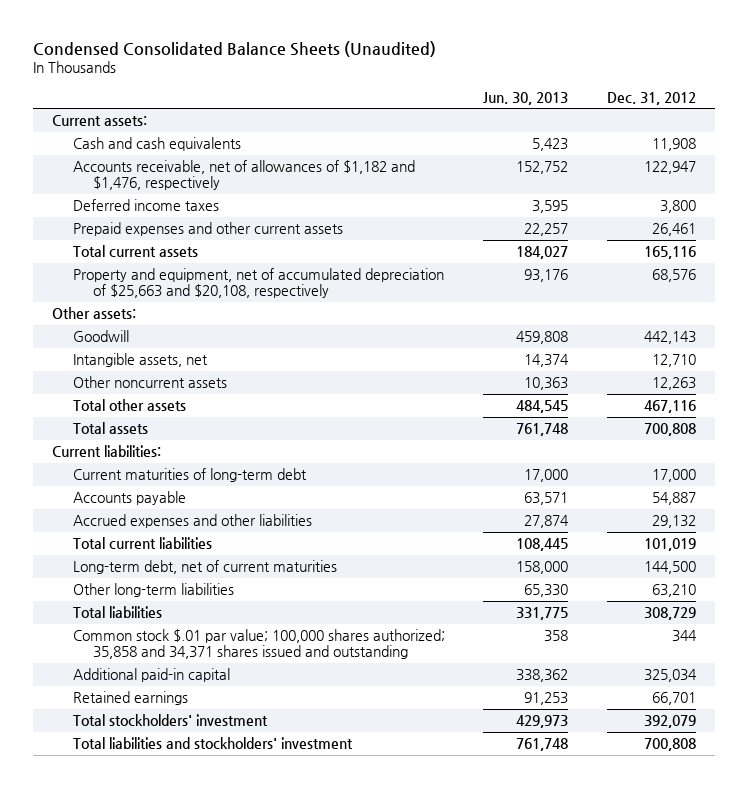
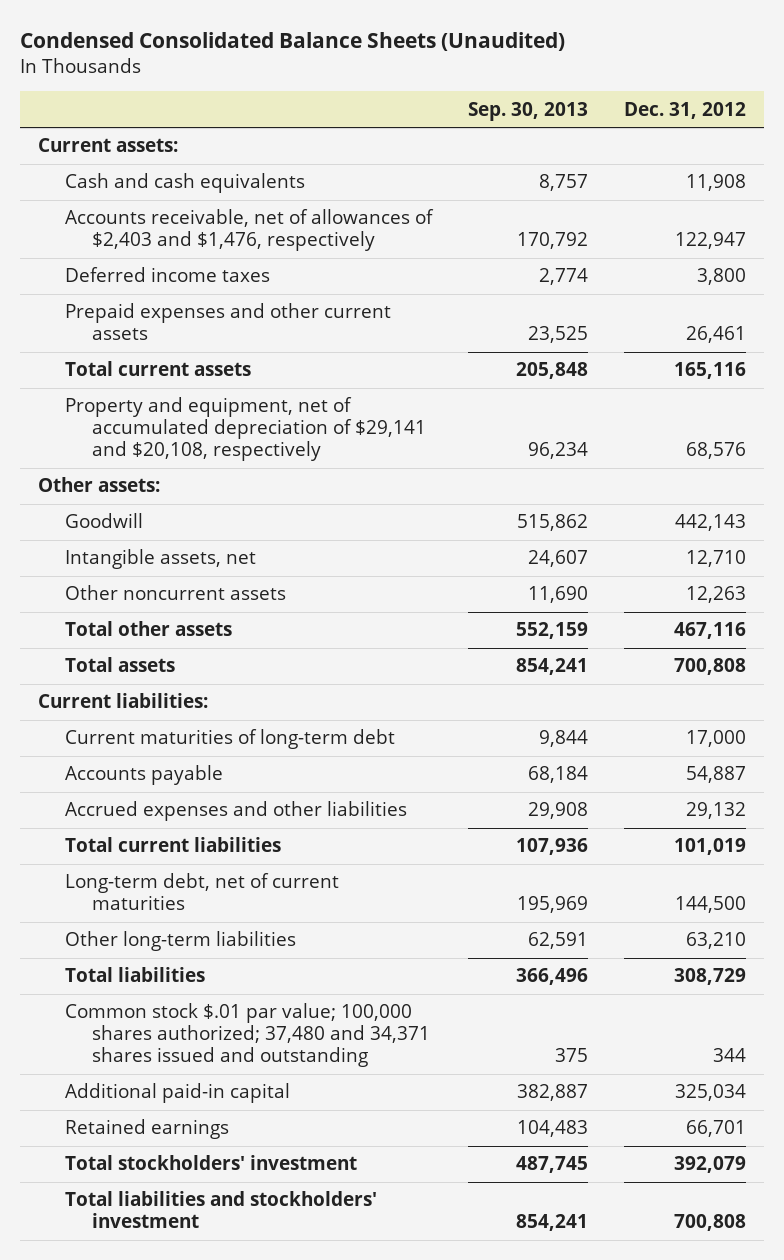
[483,91,569,105] Jun. 30, 2013 -> none
none -> [468,101,589,121] Sep. 30, 2013
[72,159,415,191] Accounts receivable, net of allowances of $1,182 and $1,476, respectively -> [64,209,434,252] Accounts receivable, net of allowances of $2,403 and $1,476, respectively
[72,267,444,299] Property and equipment, net of accumulated depreciation of $25,663 and $20,108, respectively -> [64,397,426,462] Property and equipment, net of accumulated depreciation of $29,141 and $20,108, respectively
[72,628,445,660] Common stock $.01 par value; 100,000 shares authorized; 35,858 and 34,371 shares issued and outstanding -> [64,1003,430,1068] Common stock $.01 par value; 100,000 shares authorized; 37,480 and 34,371 shares issued and outstanding

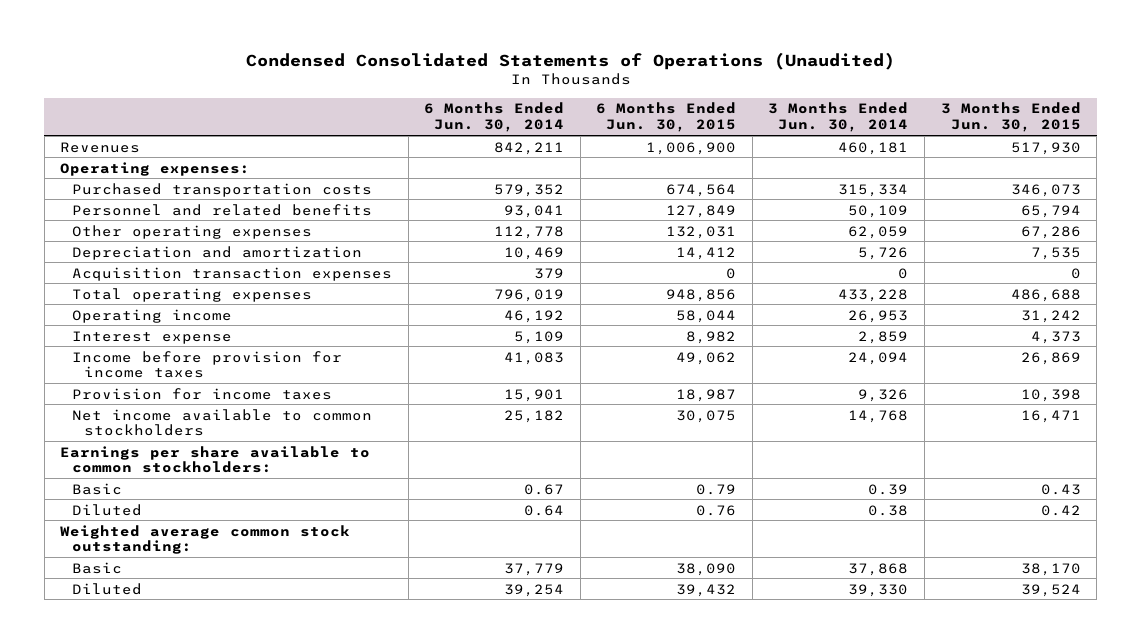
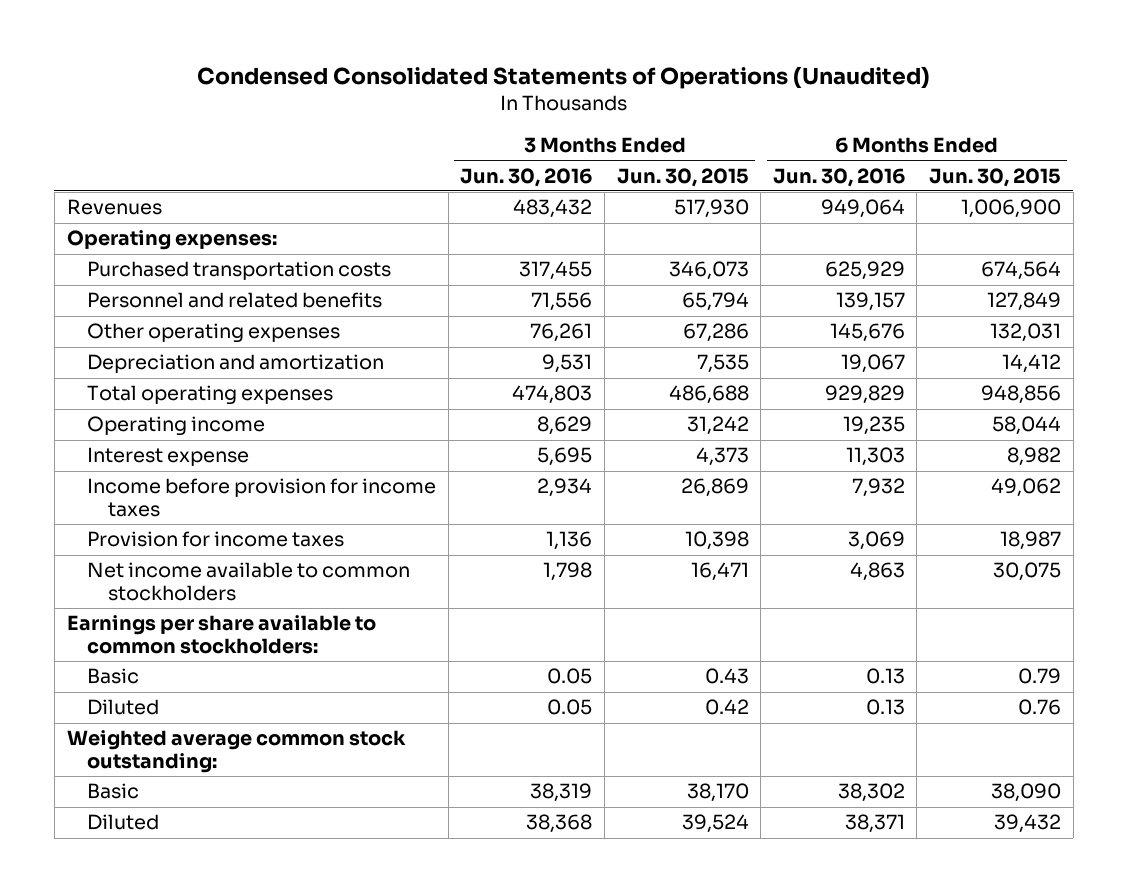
[424,102,565,133] 6 Months Ended Jun. 30, 2014 -> none
[768,102,909,133] 3 Months Ended Jun. 30, 2014 -> none
none -> [460,167,593,187] Jun. 30, 2016
none -> [772,167,905,187] Jun. 30, 2016
[72,266,393,281] Acquisition transaction expenses -> none

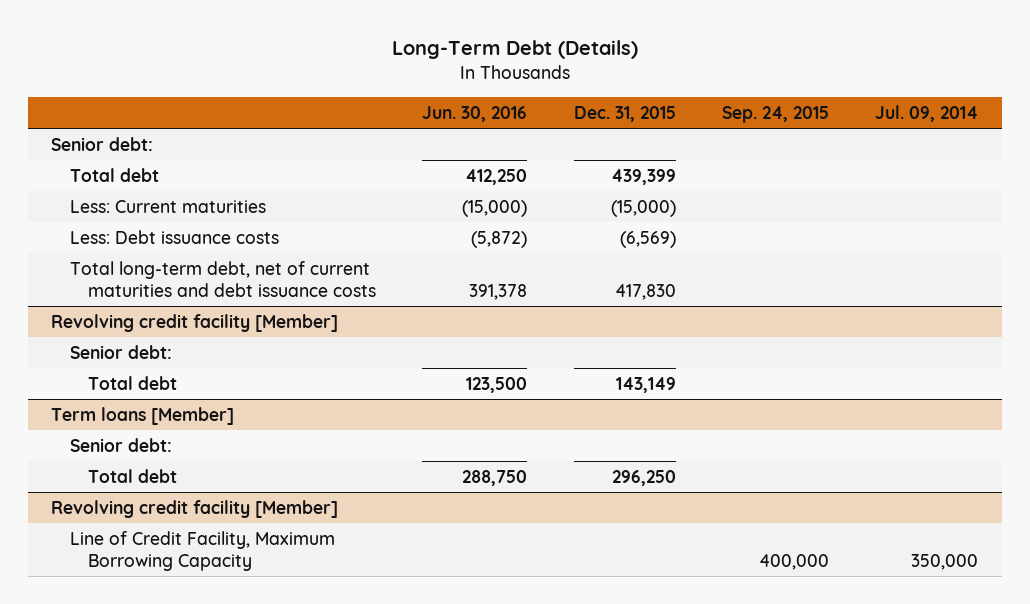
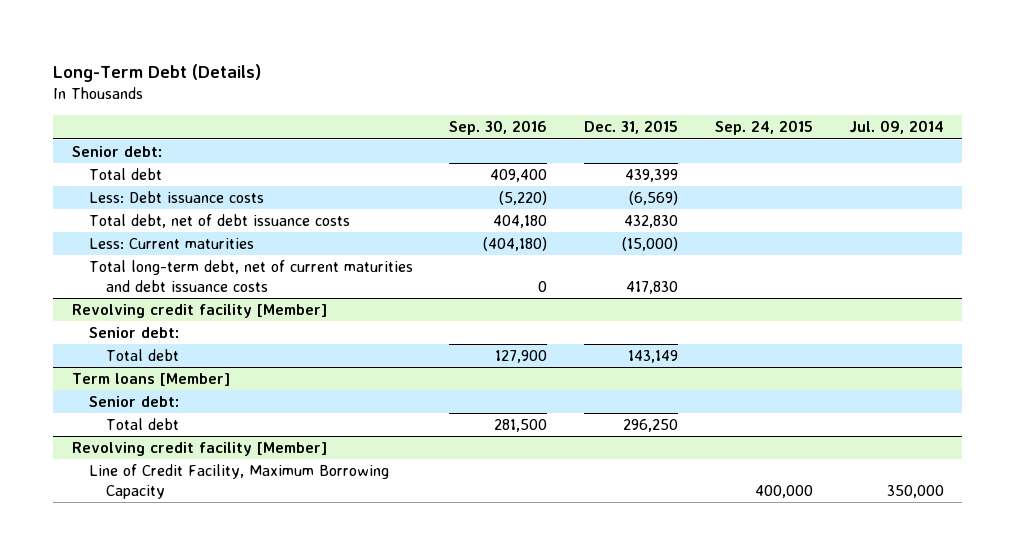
[422,105,528,122] Jun. 30, 2016 -> none
none -> [449,120,548,136] Sep. 30, 2016
none -> [88,214,350,229] Total debt, net of debt issuance costs
[69,199,266,213] Less: Current maturities -> [88,238,254,250] Less: Current maturities

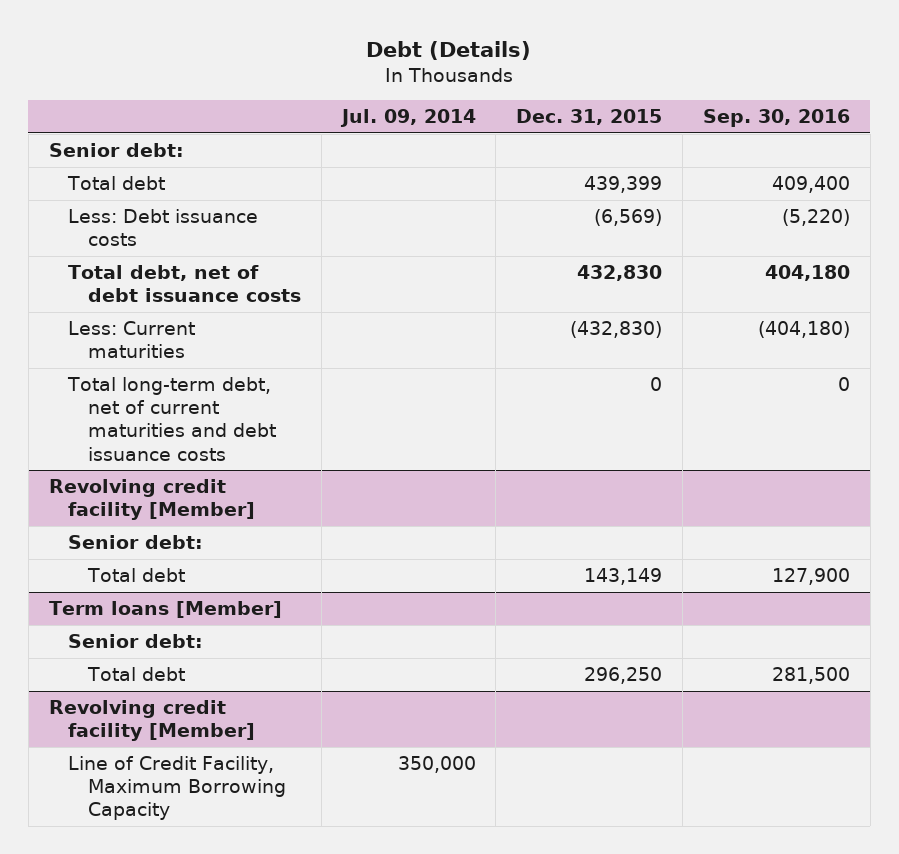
[53,64,262,83] Long-Term Debt (Details) -> [366,40,532,60] Debt (Details)
[714,120,813,136] Sep. 24, 2015 -> none
[621,237,678,252] (15,000) -> [570,321,663,339] (432,830)
[625,280,678,294] 417,830 -> [650,377,663,392] 0

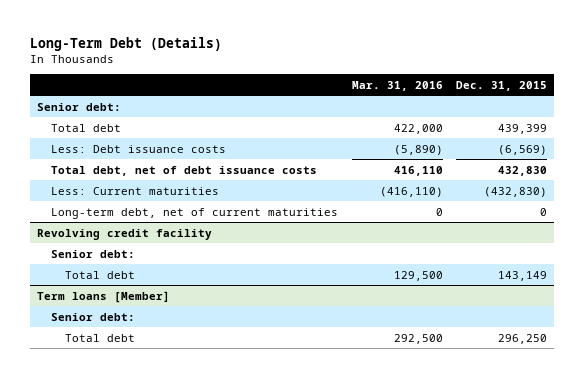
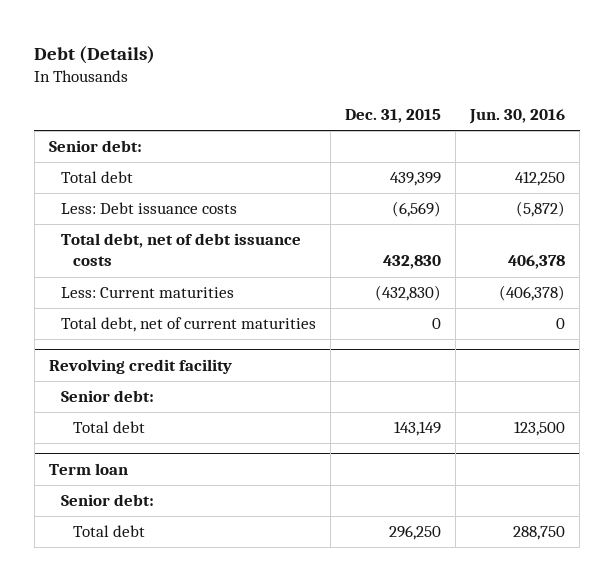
[30,36,223,51] Long-Term Debt (Details) -> [34,45,156,64] Debt (Details)
[351,80,443,91] Mar. 31, 2016 -> none
none -> [469,108,566,124] Jun. 30, 2016
[51,207,339,219] Long-term debt, net of current maturities -> [61,317,317,333] Total debt, net of current maturities
[36,290,170,303] Term loans [Member] -> [48,462,128,475] Term loan

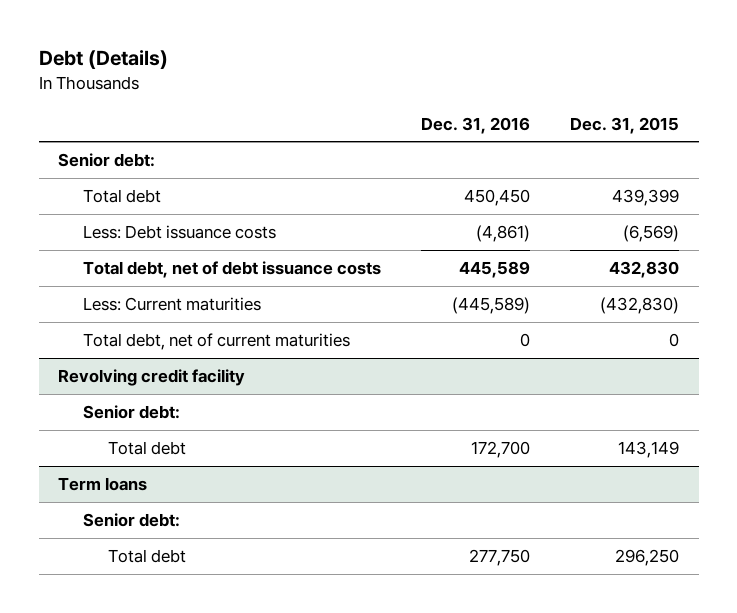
[469,108,566,124] Jun. 30, 2016 -> none
none -> [420,116,530,134] Dec. 31, 2016
[48,462,128,475] Term loan -> [58,476,148,491] Term loans

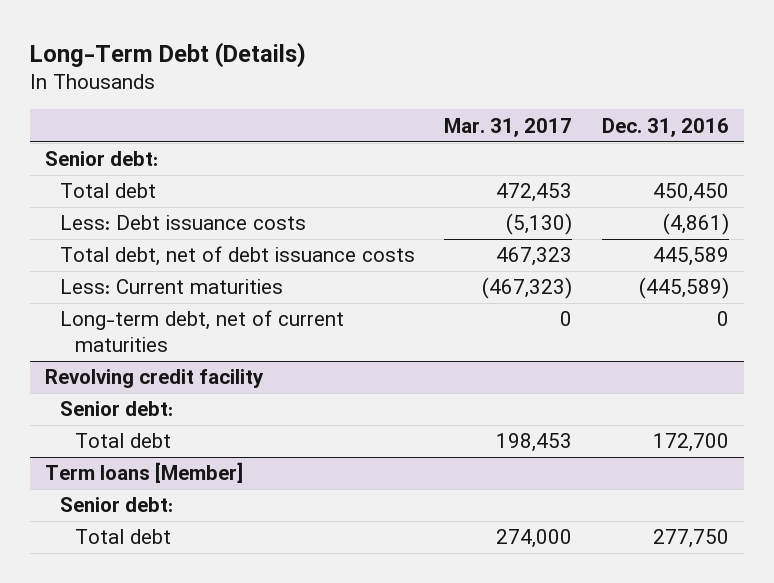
[38,50,168,70] Debt (Details) -> [30,41,307,68] Long-Term Debt (Details)
[569,116,679,134] Dec. 31, 2015 -> none
none -> [444,117,573,137] Mar. 31, 2017
[83,332,351,350] Total debt, net of current maturities -> [59,310,344,352] Long-term debt, net of current maturities
[58,476,148,491] Term loans -> [44,462,243,484] Term loans [Member]

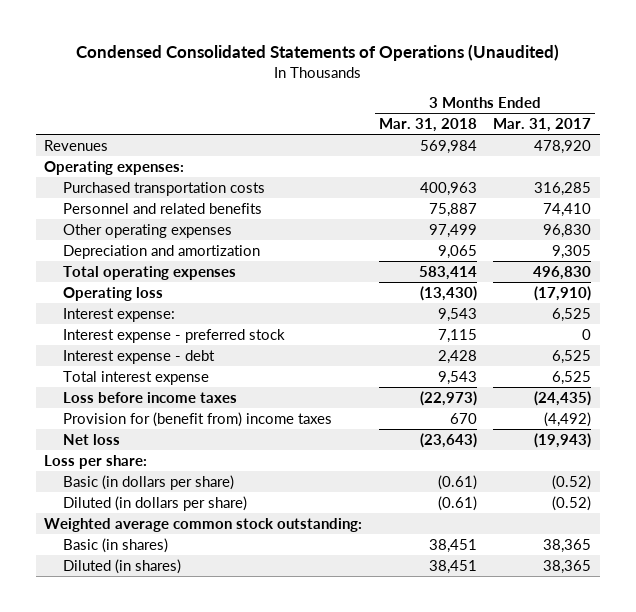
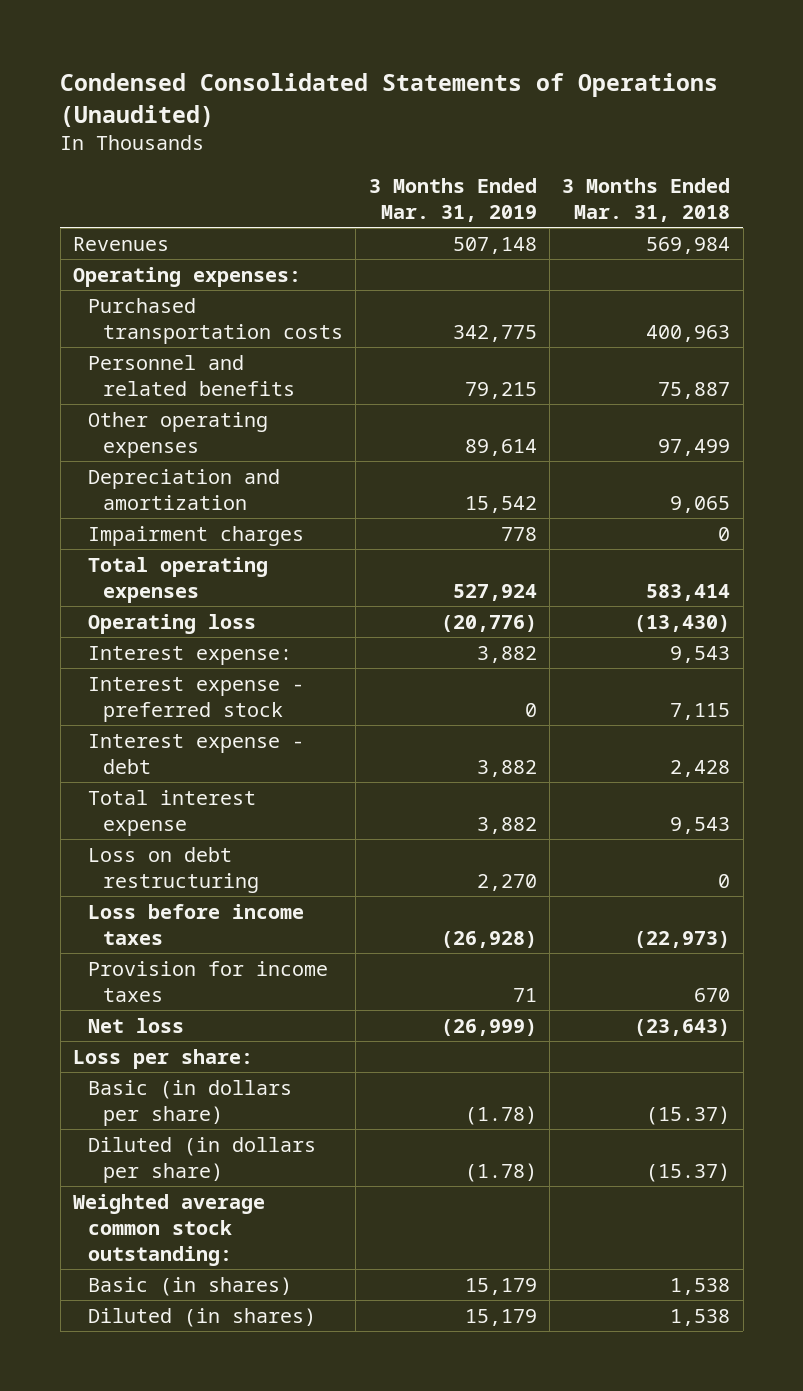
[493,117,592,132] Mar. 31, 2017 -> none
none -> [368,178,537,223] 3 Months Ended Mar. 31, 2019
none -> [87,525,304,546] Impairment charges
none -> [87,846,260,893] Loss on debt restructuring
[63,411,333,427] Provision for (benefit from) income taxes -> [87,960,328,1002] Provision for income taxes
[437,474,477,490] (0.61) -> [646,1105,731,1125] (15.37)
[437,495,477,511] (0.61) -> [646,1162,731,1182] (15.37)
[428,538,477,553] 38,451 -> [670,1277,731,1295] 1,538
[428,559,477,574] 38,451 -> [670,1308,731,1326] 1,538

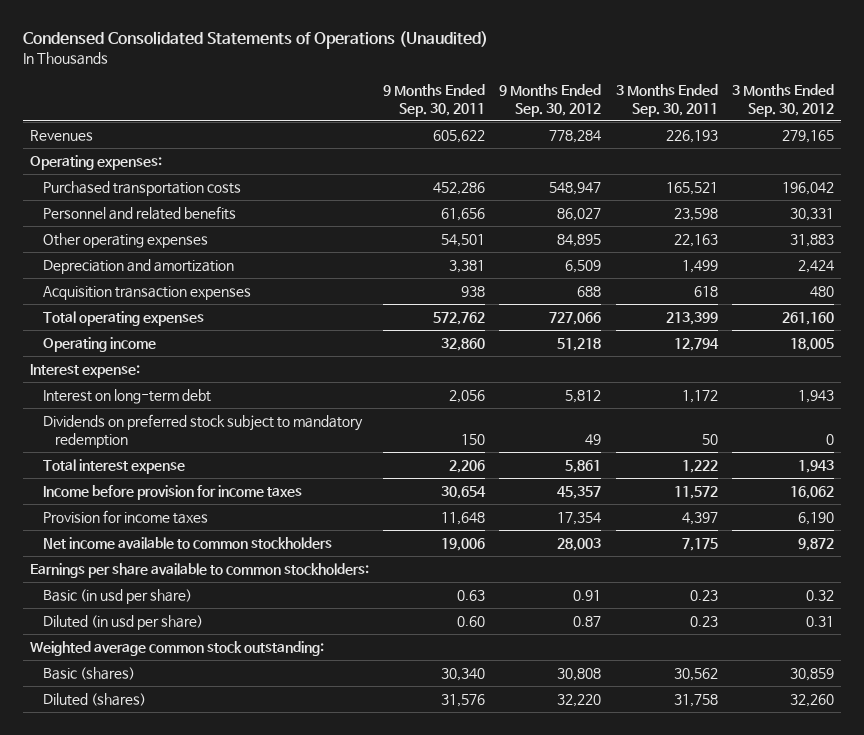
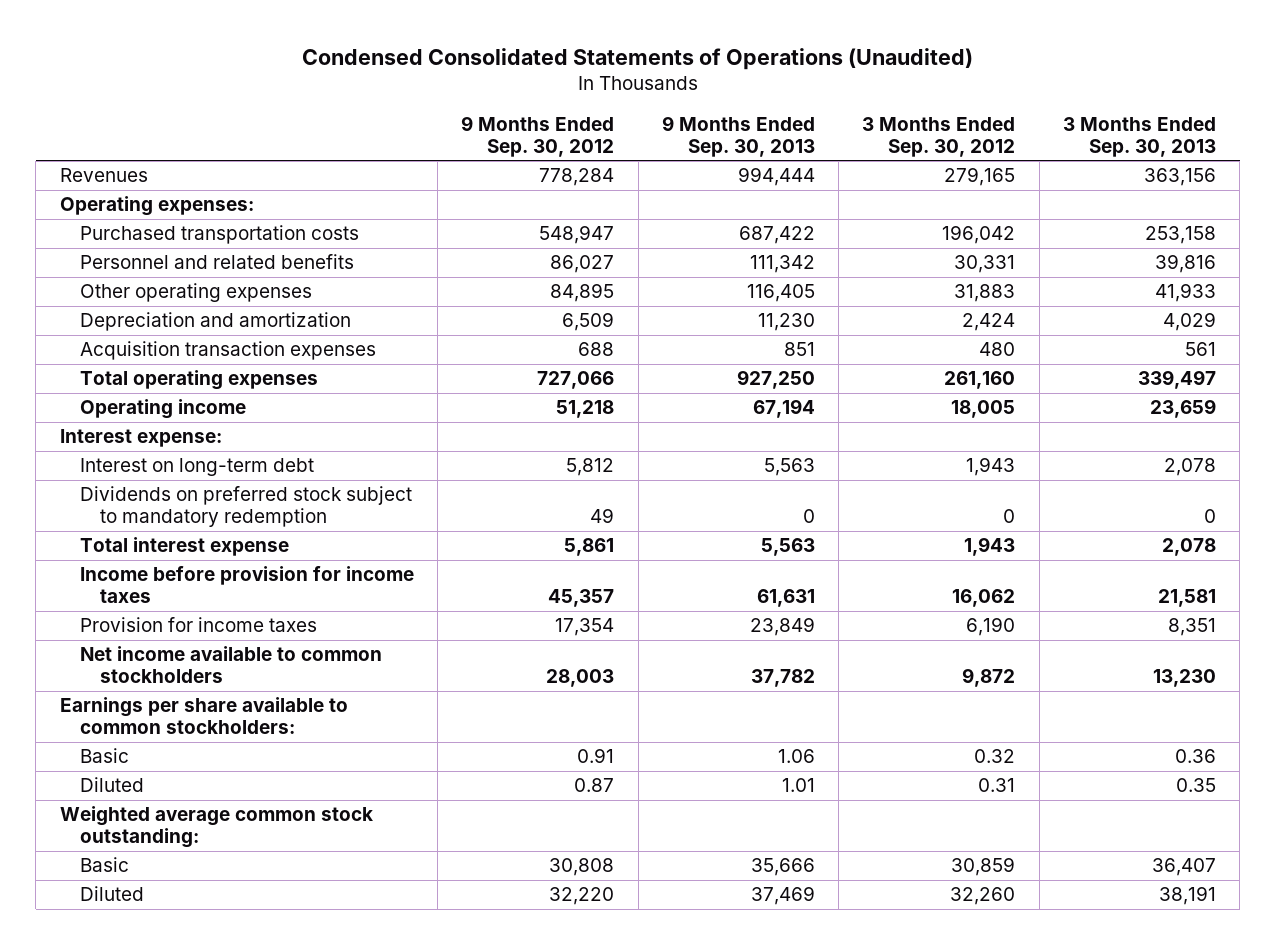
[383,84,486,117] 9 Months Ended Sep. 30, 2011 -> none
[615,84,718,117] 3 Months Ended Sep. 30, 2011 -> none
none -> [661,115,815,157] 9 Months Ended Sep. 30, 2013
none -> [1063,116,1217,157] 3 Months Ended Sep. 30, 2013
[42,589,192,605] Basic (in usd per share) -> [79,748,129,764] Basic
[42,615,203,631] Diluted (in usd per share) -> [79,777,144,793] Diluted
[42,667,135,681] Basic (shares) -> [79,857,129,873] Basic
[42,693,146,707] Diluted (shares) -> [79,886,144,902] Diluted

